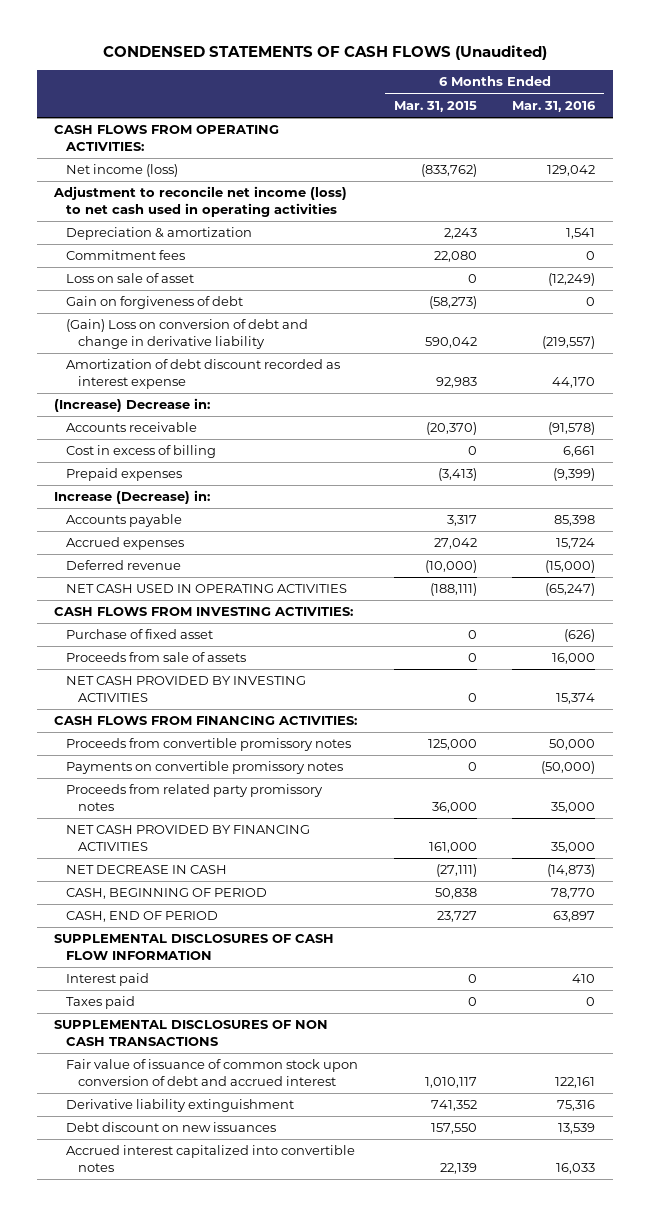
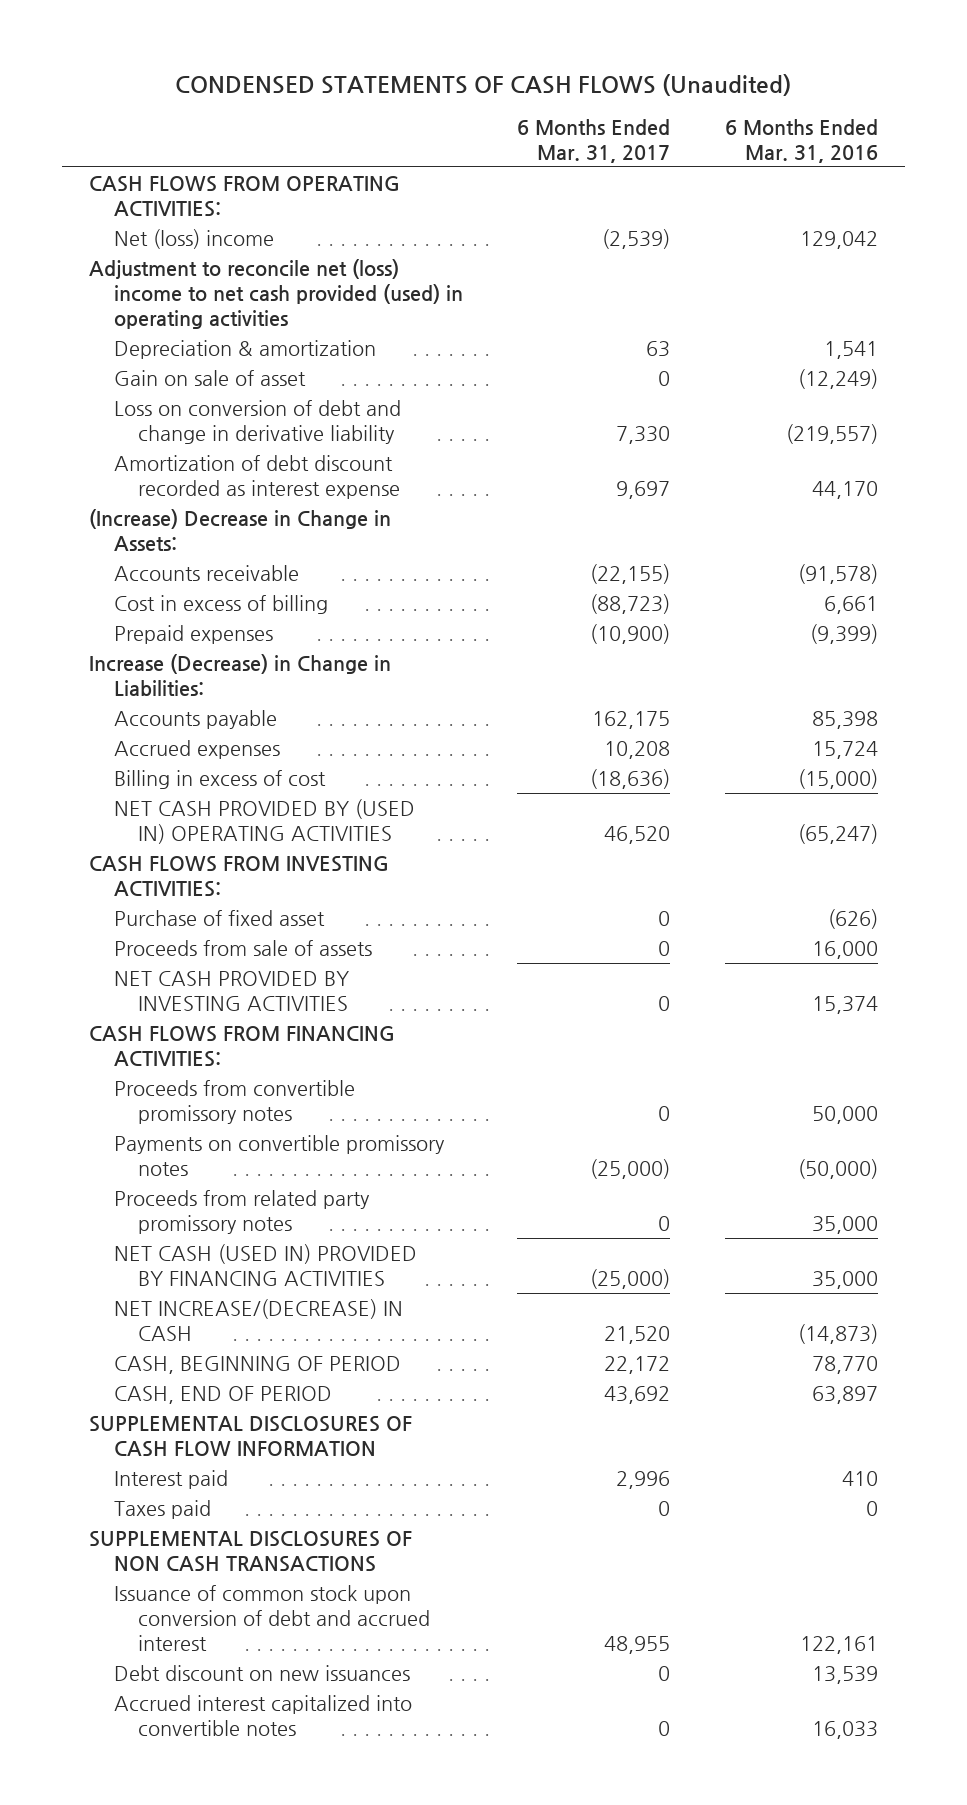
[393,100,477,112] Mar. 31, 2015 -> none
none -> [517,118,671,163] 6 Months Ended Mar. 31, 2017
[66,164,179,178] Net income (loss) -> [113,228,274,249] Net (loss) income
[53,186,348,217] Adjustment to reconcile net income (loss) to net cash used in operating activities -> [89,258,463,329] Adjustment to reconcile net (loss) income to net cash provided (used) in operating activities
[66,250,186,261] Commitment fees -> none
[66,296,244,310] Gain on forgiveness of debt -> none
[66,273,195,284] Loss on sale of asset -> [113,369,306,386] Gain on sale of asset
[66,319,309,349] (Gain) Loss on conversion of debt and change in derivative liability -> [113,399,401,444] Loss on conversion of debt and change in derivative liability
[54,398,211,413] (Increase) Decrease in: -> [89,508,392,551] (Increase) Decrease in Change in Assets:
[54,490,211,505] Increase (Decrease) in: -> [89,653,392,696] Increase (Decrease) in Change in Liabilities:
[66,560,182,571] Deferred revenue -> [113,769,326,789] Billing in excess of cost
[66,584,348,594] NET CASH USED IN OPERATING ACTIVITIES -> [113,798,415,844] NET CASH PROVIDED BY (USED IN) OPERATING ACTIVITIES
[66,825,311,851] NET CASH PROVIDED BY FINANCING ACTIVITIES -> [113,1243,417,1286] NET CASH (USED IN) PROVIDED BY FINANCING ACTIVITIES
[66,865,228,875] NET DECREASE IN CASH -> [113,1298,403,1341] NET INCREASE/(DECREASE) IN CASH
[66,1099,295,1113] Derivative liability extinguishment -> none
[66,1059,359,1086] Fair value of issuance of common stock upon conversion of debt and accrued interest -> [113,1584,431,1651] Issuance of common stock upon conversion of debt and accrued interest

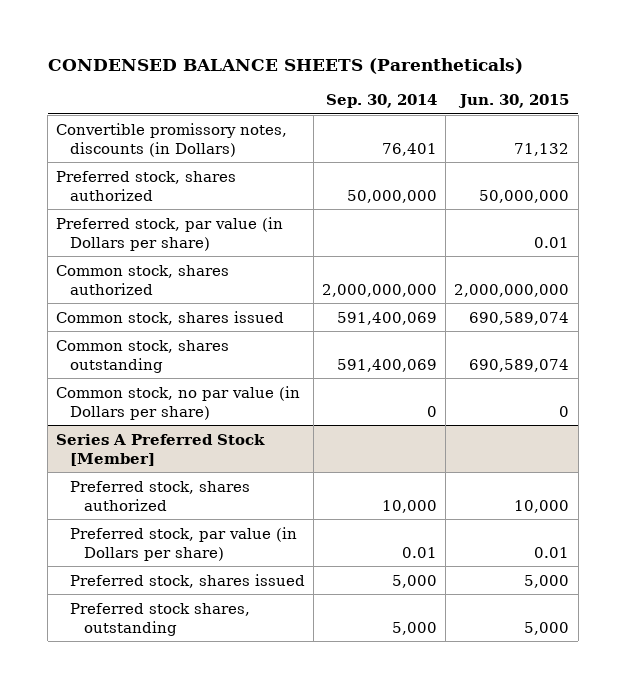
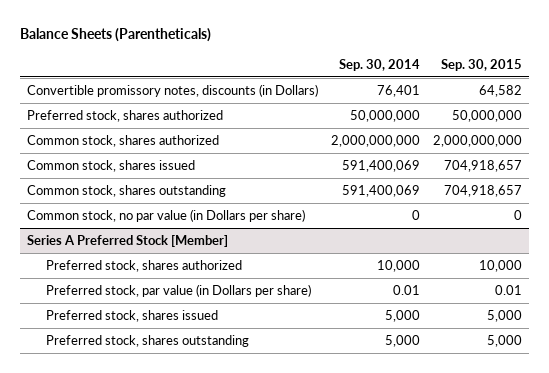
[47,57,523,74] CONDENSED BALANCE SHEETS (Parentheticals) -> [20,28,212,43] Balance Sheets (Parentheticals)
[458,93,570,108] Jun. 30, 2015 -> none
none -> [441,58,523,71] Sep. 30, 2015
[56,216,284,251] Preferred stock, par value (in Dollars per share) -> none
[70,602,251,636] Preferred stock shares, outstanding -> [45,334,249,347] Preferred stock, shares outstanding

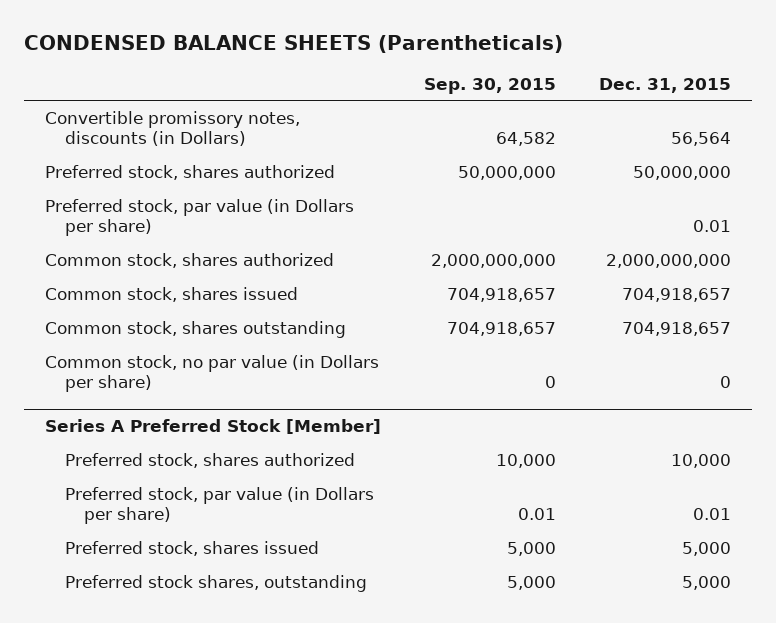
[20,28,212,43] Balance Sheets (Parentheticals) -> [23,34,563,53] CONDENSED BALANCE SHEETS (Parentheticals)
[339,58,421,71] Sep. 30, 2014 -> none
none -> [598,77,731,93] Dec. 31, 2015
none -> [45,198,355,237] Preferred stock, par value (in Dollars per share)
[45,334,249,347] Preferred stock, shares outstanding -> [64,574,367,592] Preferred stock shares, outstanding

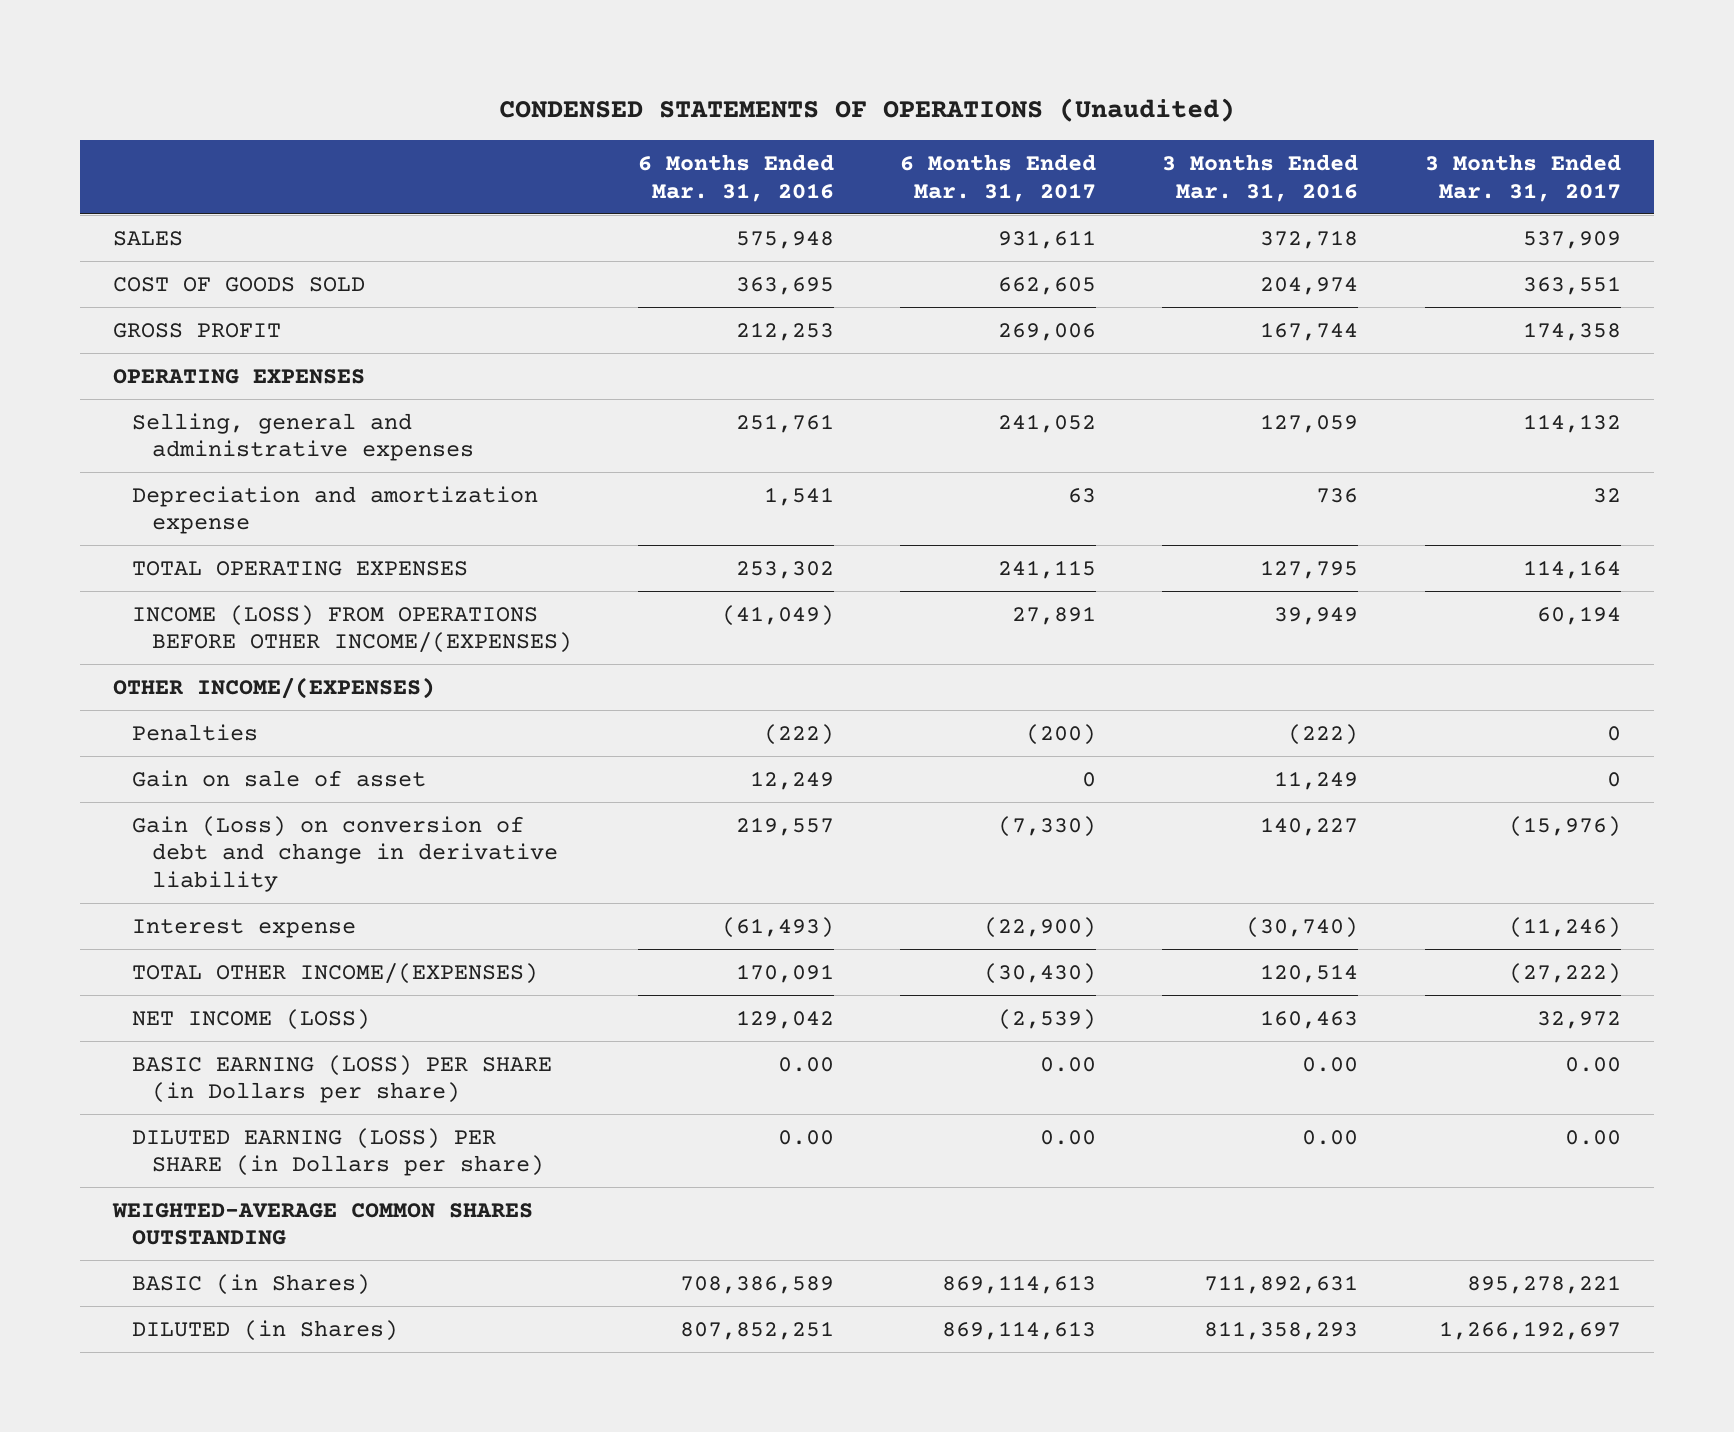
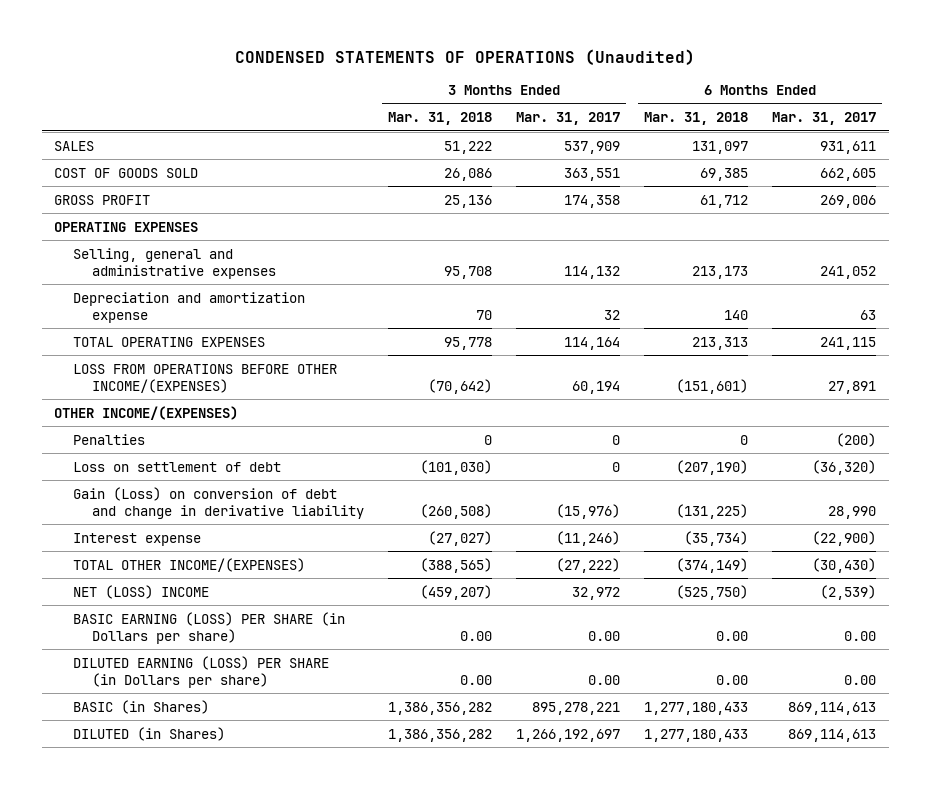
[637,153,834,202] 6 Months Ended Mar. 31, 2016 -> none
[1162,153,1359,202] 3 Months Ended Mar. 31, 2016 -> none
none -> [387,111,492,125] Mar. 31, 2018
none -> [644,111,749,125] Mar. 31, 2018
[132,604,572,654] INCOME (LOSS) FROM OPERATIONS BEFORE OTHER INCOME/(EXPENSES) -> [72,363,337,393] LOSS FROM OPERATIONS BEFORE OTHER INCOME/(EXPENSES)
[132,769,427,787] Gain on sale of asset -> none
none -> [72,461,281,472] Loss on settlement of debt
[998,815,1097,837] (7,330) -> [828,505,877,519] 28,990
[132,1008,371,1030] NET INCOME (LOSS) -> [72,584,209,599] NET (LOSS) INCOME
[112,1202,534,1246] WEIGHTED-AVERAGE COMMON SHARES OUTSTANDING -> none

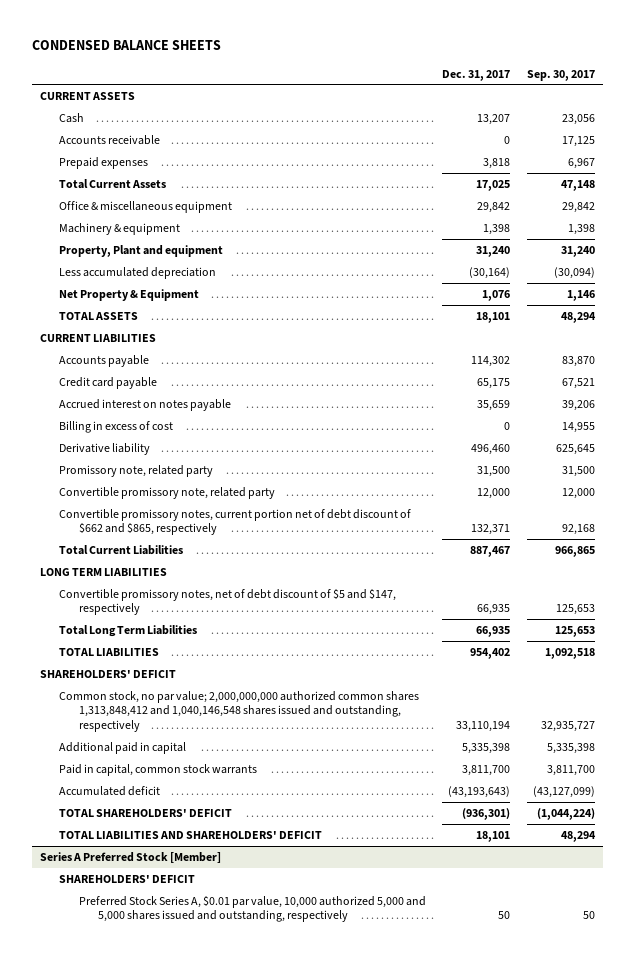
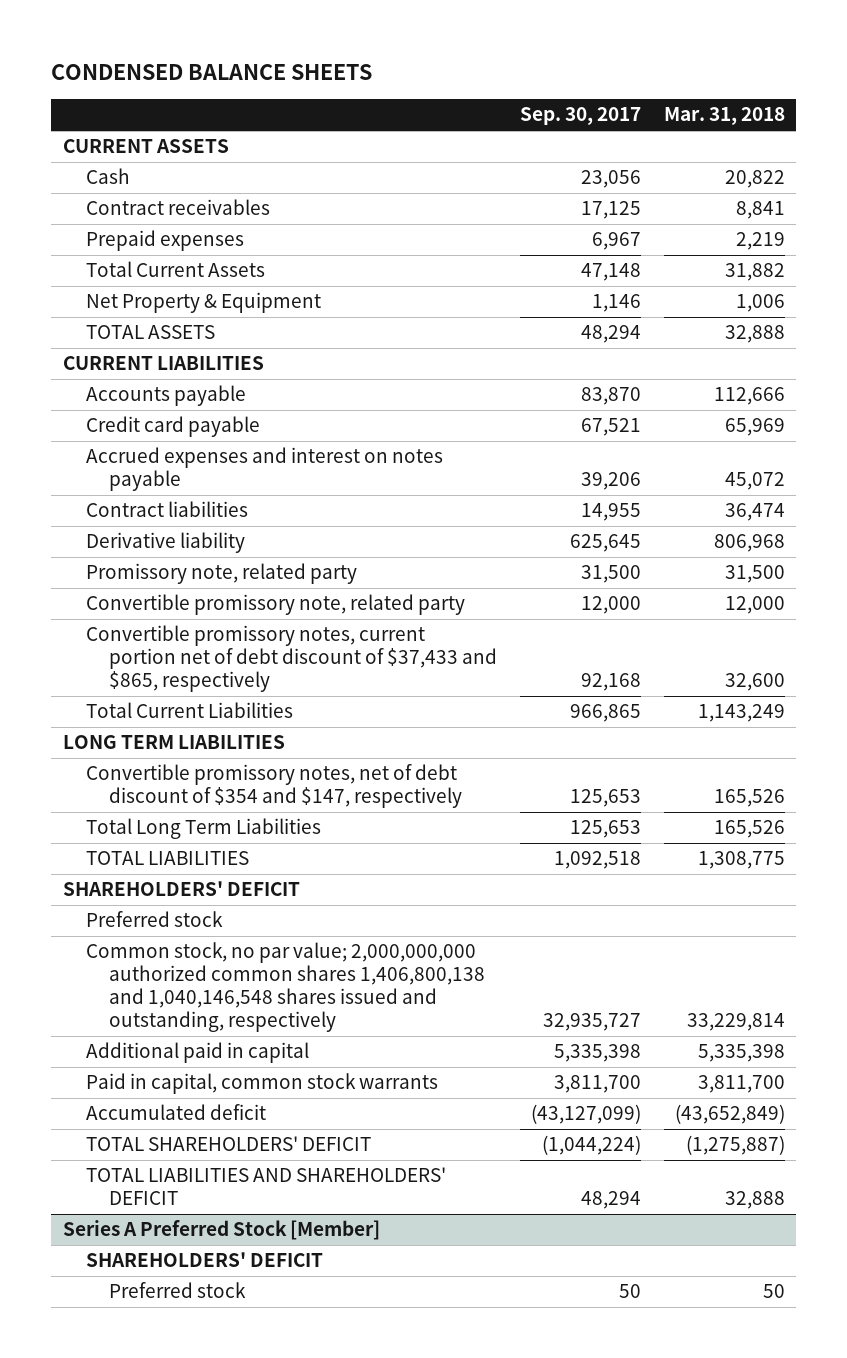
[442,69,511,81] Dec. 31, 2017 -> none
none -> [663,107,785,126] Mar. 31, 2018
[59,134,161,145] Accounts receivable -> [86,199,271,216] Contract receivables
[59,200,233,213] Office & miscellaneous equipment -> none
[59,222,181,235] Machinery & equipment -> none
[59,244,224,257] Property, Plant and equipment -> none
[59,266,217,279] Less accumulated depreciation -> none
[59,398,232,411] Accrued interest on notes payable -> [86,447,444,492] Accrued expenses and interest on notes payable
[59,420,174,433] Billing in excess of cost -> [86,501,249,518] Contract liabilities
[59,508,412,536] Convertible promissory notes, current portion net of debt discount of $662 and $865, respectively -> [86,625,498,693] Convertible promissory notes, current portion net of debt discount of $37,433 and $865, respectively
[59,588,397,616] Convertible promissory notes, net of debt discount of $5 and $147, respectively -> [86,764,463,809] Convertible promissory notes, net of debt discount of $354 and $147, respectively
none -> [86,911,224,928] Preferred stock
[59,690,420,732] Common stock, no par value; 2,000,000,000 authorized common shares 1,313,848,412 and 1,040,146,548 shares issued and outstanding, respectively -> [86,942,486,1033] Common stock, no par value; 2,000,000,000 authorized common shares 1,406,800,138 and 1,040,146,548 shares issued and outstanding, respectively
[78,895,426,923] Preferred Stock Series A, $0.01 par value, 10,000 authorized 5,000 and 5,000 shares issued and outstanding, respectively -> [109,1282,247,1299] Preferred stock

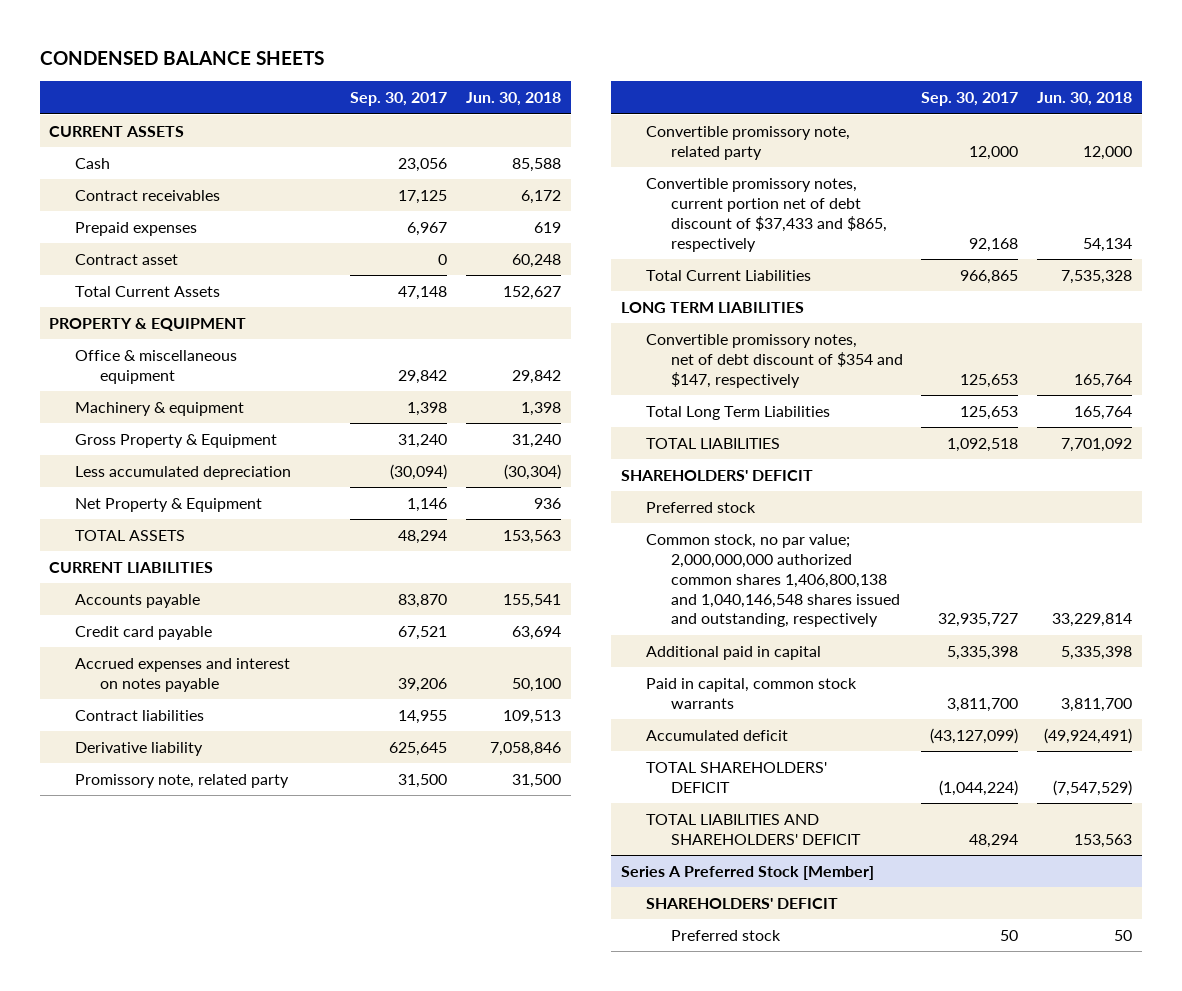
[663,107,785,126] Mar. 31, 2018 -> none
none -> [466,92,562,107] Jun. 30, 2018
none -> [74,253,178,265] Contract asset
none -> [49,317,247,331] PROPERTY & EQUIPMENT
none -> [74,349,237,384] Office & miscellaneous equipment
none -> [74,401,244,416] Machinery & equipment
none -> [74,433,277,448] Gross Property & Equipment
none -> [74,465,291,480] Less accumulated depreciation

